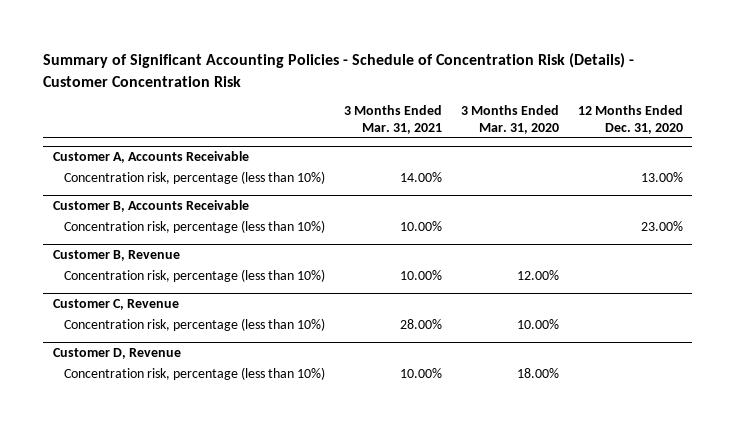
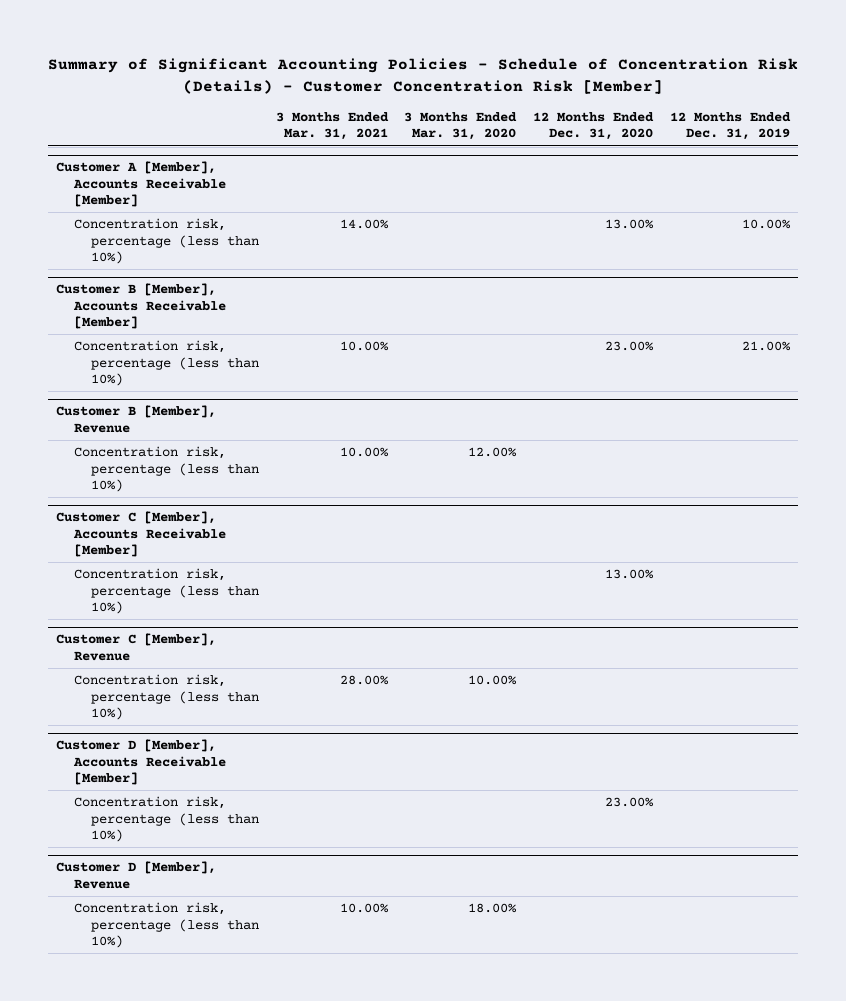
[43,53,635,87] Summary of Significant Accounting Policies - Schedule of Concentration Risk (Details) - Customer Concentration Risk -> [47,58,798,94] Summary of Significant Accounting Policies - Schedule of Concentration Risk (Details) - Customer Concentration Risk [Member]
none -> [669,112,791,141] 12 Months Ended Dec. 31, 2019
[52,150,249,163] Customer A, Accounts Receivable -> [56,161,226,208] Customer A [Member], Accounts Receivable [Member]
[52,199,249,212] Customer B, Accounts Receivable -> [56,283,226,330] Customer B [Member], Accounts Receivable [Member]
[52,249,180,261] Customer B, Revenue -> [56,405,217,433] Customer B [Member], Revenue
none -> [56,511,226,558] Customer C [Member], Accounts Receivable [Member]
none -> [73,568,259,614] Concentration risk, percentage (less than 10%)
[52,298,179,310] Customer C, Revenue -> [56,633,217,661] Customer C [Member], Revenue
none -> [56,739,226,786] Customer D [Member], Accounts Receivable [Member]
none -> [73,796,259,842] Concentration risk, percentage (less than 10%)
[52,347,181,359] Customer D, Revenue -> [56,861,217,889] Customer D [Member], Revenue

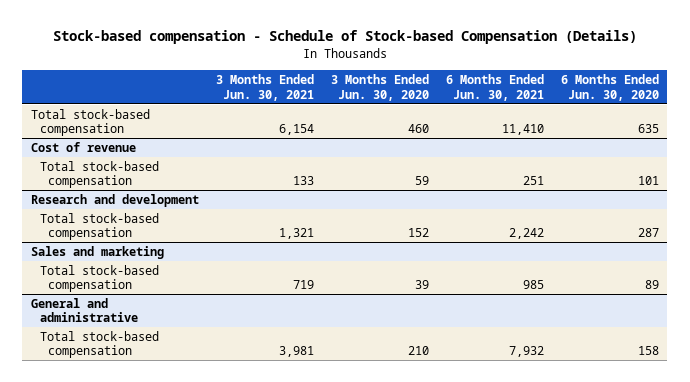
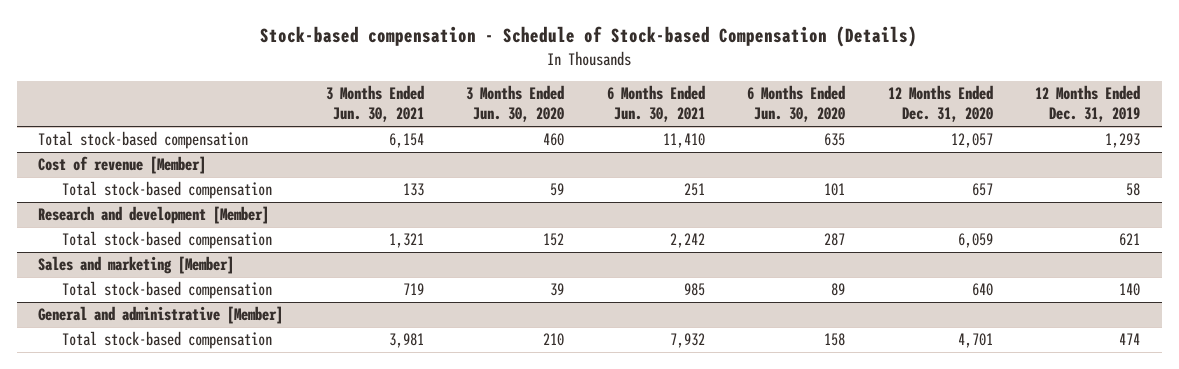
none -> [887,84,993,123] 12 Months Ended Dec. 31, 2020
none -> [1035,84,1141,123] 12 Months Ended Dec. 31, 2019
[30,141,136,152] Cost of revenue -> [38,156,207,175] Cost of revenue [Member]
[30,193,199,207] Research and development -> [38,206,270,225] Research and development [Member]
[30,245,164,259] Sales and marketing -> [38,256,235,275] Sales and marketing [Member]
[30,297,138,323] General and administrative -> [38,306,284,325] General and administrative [Member]

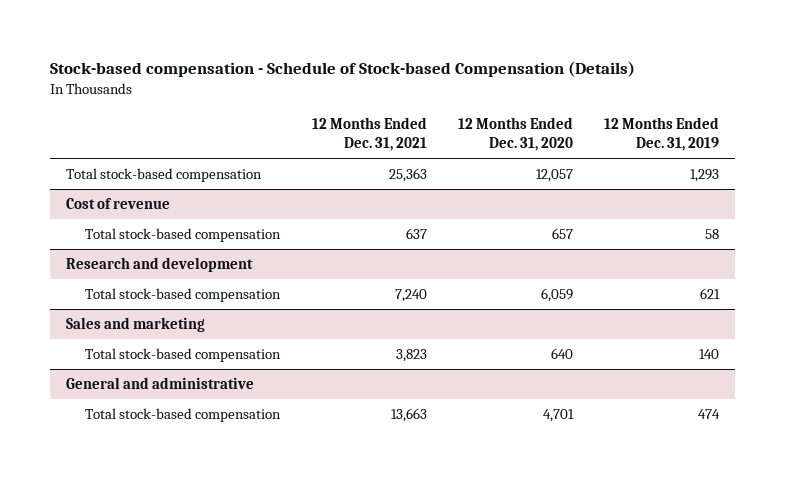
[325,84,424,123] 3 Months Ended Jun. 30, 2021 -> none
[466,84,565,123] 3 Months Ended Jun. 30, 2020 -> none
[606,84,705,123] 6 Months Ended Jun. 30, 2021 -> none
[747,84,846,123] 6 Months Ended Jun. 30, 2020 -> none
none -> [311,117,427,152] 12 Months Ended Dec. 31, 2021
[38,156,207,175] Cost of revenue [Member] -> [65,198,170,210] Cost of revenue
[38,206,270,225] Research and development [Member] -> [65,257,253,273] Research and development
[38,256,235,275] Sales and marketing [Member] -> [65,317,205,333] Sales and marketing
[38,306,284,325] General and administrative [Member] -> [65,377,254,390] General and administrative

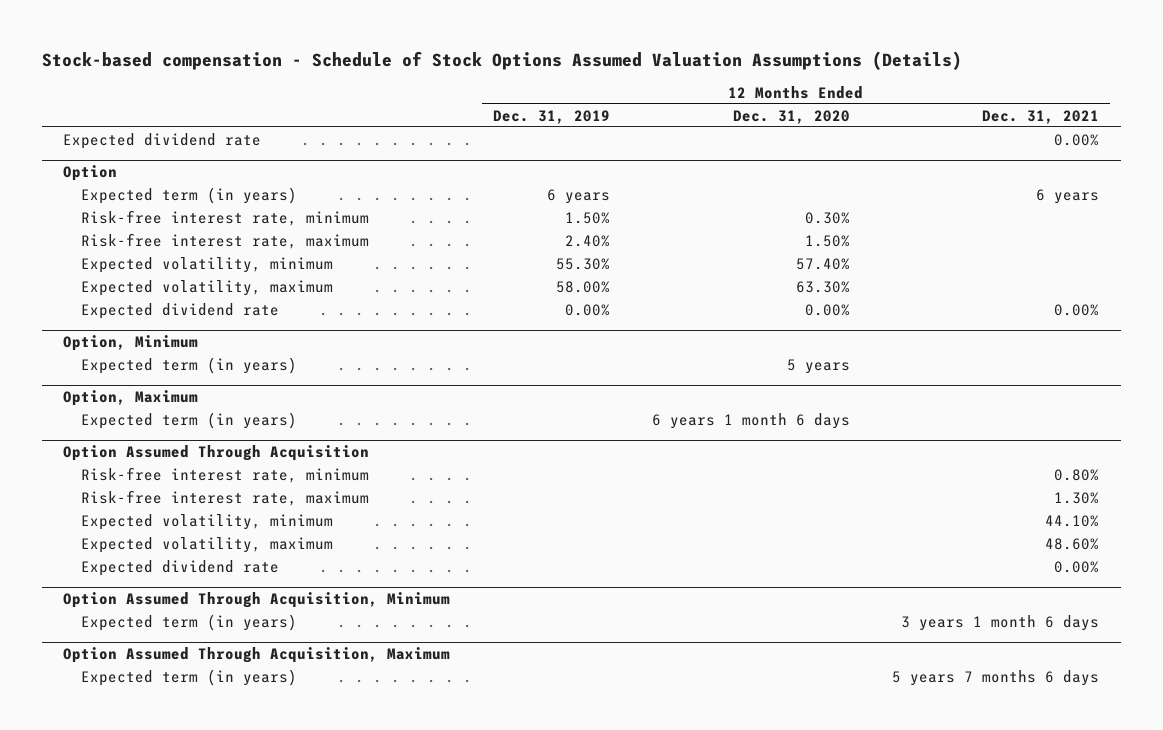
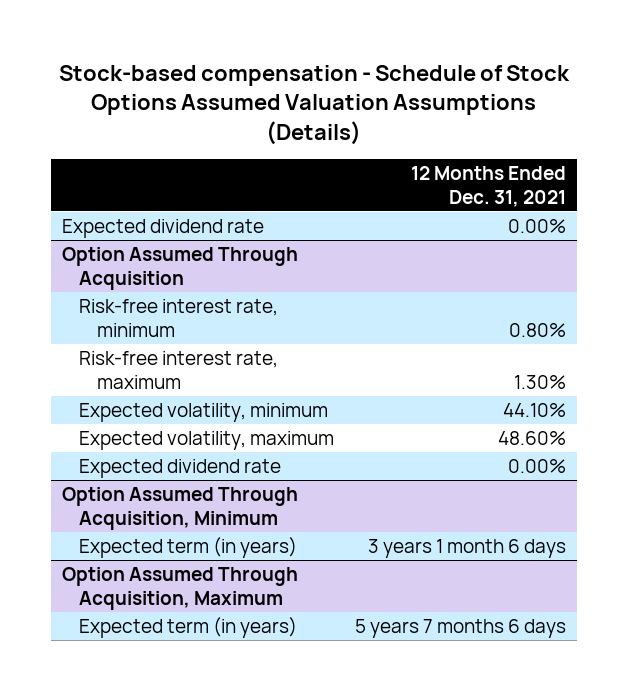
[492,109,610,124] Dec. 31, 2019 -> none
[733,109,851,124] Dec. 31, 2020 -> none
[63,164,118,181] Option -> none
[80,186,297,204] Expected term (in years) -> none
[80,209,369,226] Risk-free interest rate, minimum -> none
[80,232,369,249] Risk-free interest rate, maximum -> none
[80,256,333,273] Expected volatility, minimum -> none
[80,279,333,296] Expected volatility, maximum -> none
[80,302,279,319] Expected dividend rate -> none
[63,334,199,351] Option, Minimum -> none
[80,356,297,374] Expected term (in years) -> none
[63,389,199,406] Option, Maximum -> none
[80,411,297,429] Expected term (in years) -> none

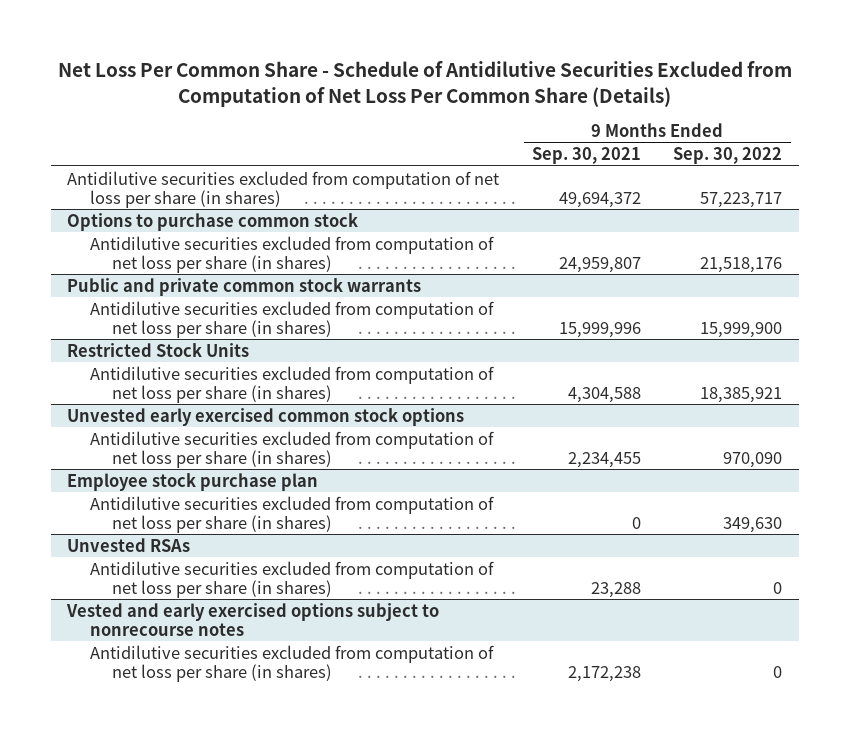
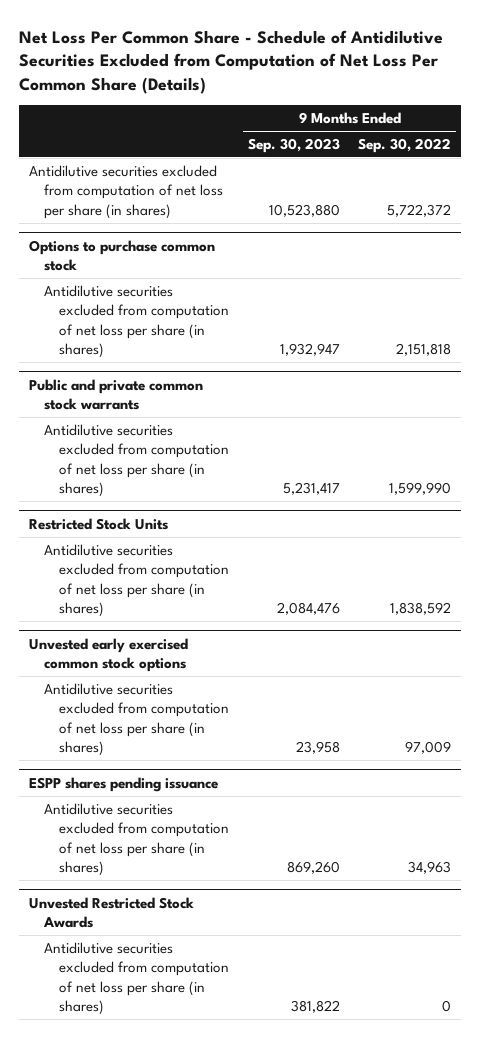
[531,147,641,165] Sep. 30, 2021 -> none
none -> [247,137,340,153] Sep. 30, 2023
[700,191,783,208] 57,223,717 -> [387,203,452,217] 5,722,372
[700,256,783,273] 21,518,176 -> [396,343,452,357] 2,151,818
[700,321,783,338] 15,999,900 -> [389,482,452,496] 1,599,990
[700,386,783,403] 18,385,921 -> [390,602,452,616] 1,838,592
[89,560,494,598] Antidilutive securities excluded from computation of net loss per share (in shares) -> none
[66,602,440,636] Vested and early exercised options subject to nonrecourse notes -> none
[723,451,783,468] 970,090 -> [405,741,452,755] 97,009
[67,472,319,491] Employee stock purchase plan -> [28,776,218,792] ESPP shares pending issuance
[723,516,783,533] 349,630 -> [408,861,452,875] 34,963
[67,537,191,552] Unvested RSAs -> [28,896,194,929] Unvested Restricted Stock Awards

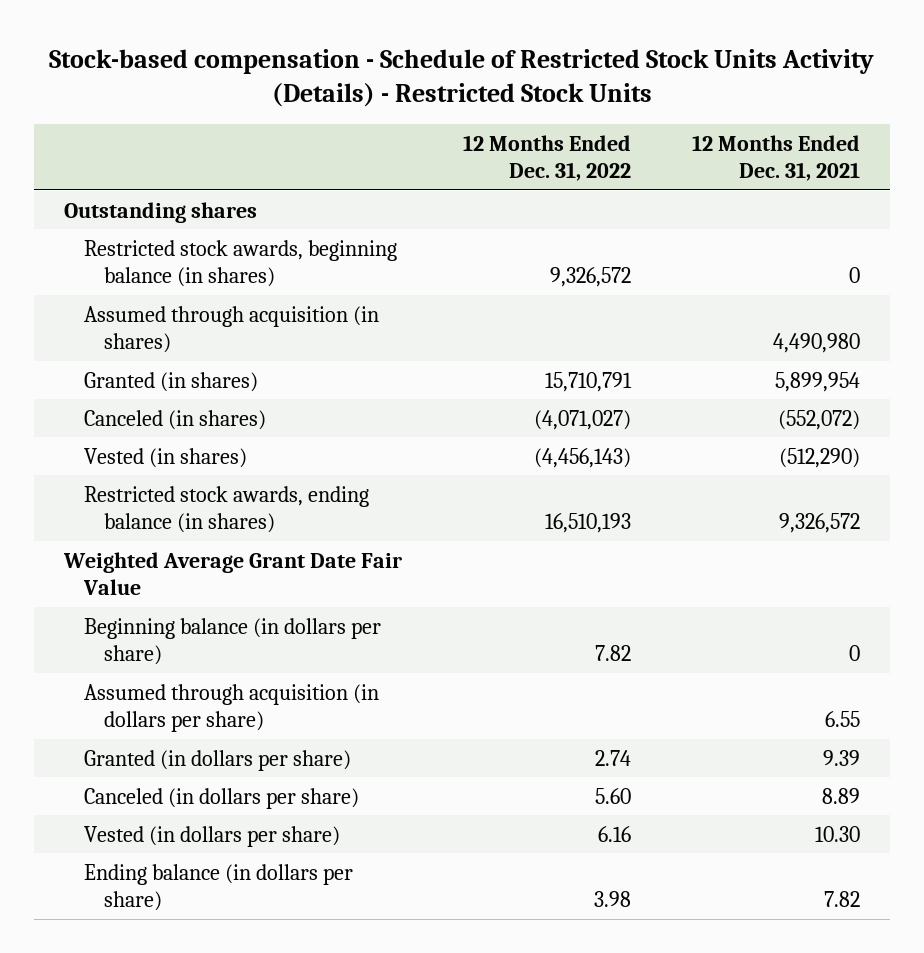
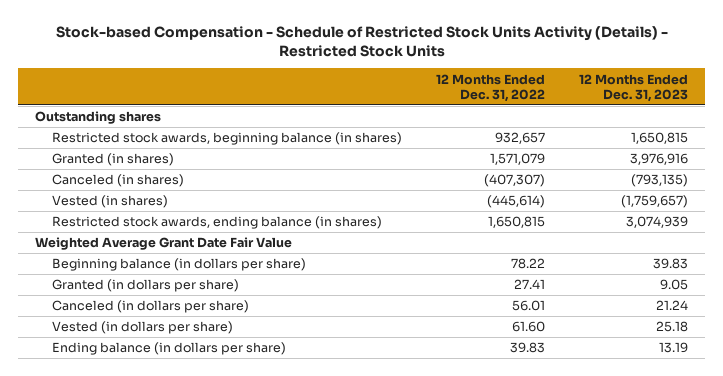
[48,48,874,108] Stock-based compensation - Schedule of Restricted Stock Units Activity (Details) - Restricted Stock Units -> [55,25,668,58] Stock-based Compensation - Schedule of Restricted Stock Units Activity (Details) - Restricted Stock Units
[691,134,860,181] 12 Months Ended Dec. 31, 2021 -> none
none -> [579,73,689,102] 12 Months Ended Dec. 31, 2023
[84,305,380,353] Assumed through acquisition (in shares) -> none
[549,266,631,287] 9,326,572 -> [495,132,546,145] 932,657
[544,371,632,392] 15,710,791 -> [490,153,546,166] 1,571,079
[533,409,631,430] (4,071,027) -> [484,174,546,188] (407,307)
[533,447,631,468] (4,456,143) -> [487,195,546,209] (445,614)
[544,512,631,533] 16,510,193 -> [488,216,546,229] 1,650,815
[84,683,380,732] Assumed through acquisition (in dollars per share) -> none
[594,644,631,661] 7.82 -> [511,258,546,270] 78.22
[594,749,631,766] 2.74 -> [514,279,546,290] 27.41
[594,787,631,804] 5.60 -> [512,300,546,312] 56.01
[597,825,631,842] 6.16 -> [512,321,546,333] 61.60
[593,890,631,907] 3.98 -> [510,342,546,354] 39.83

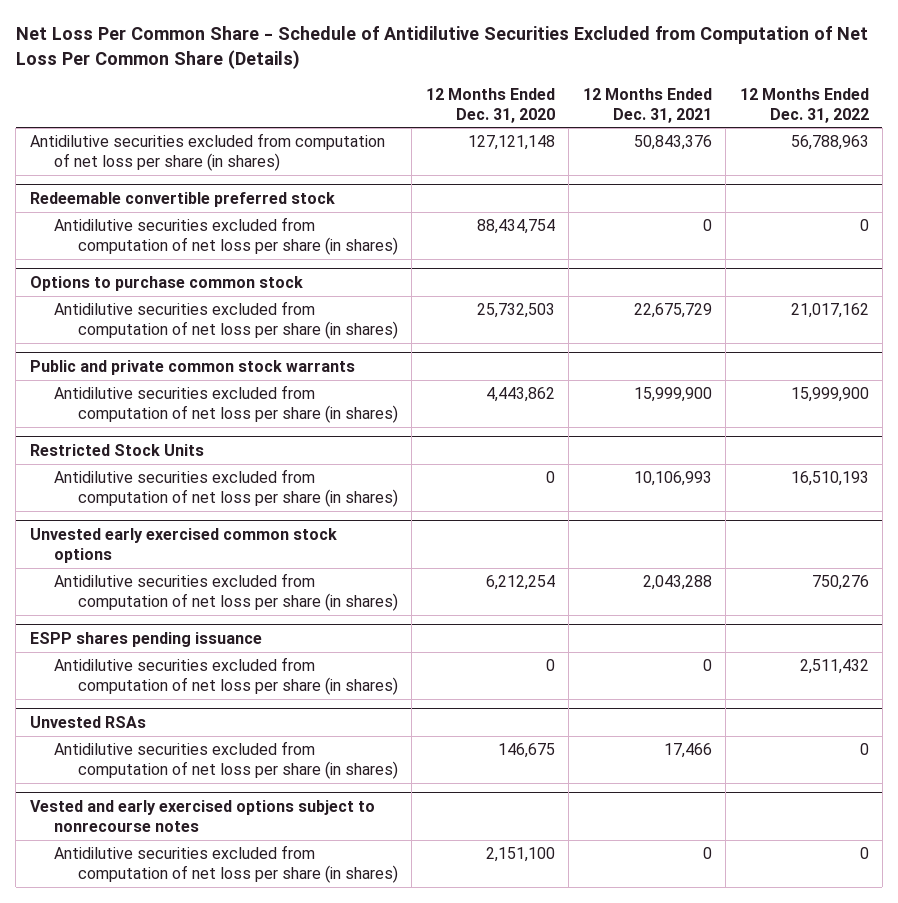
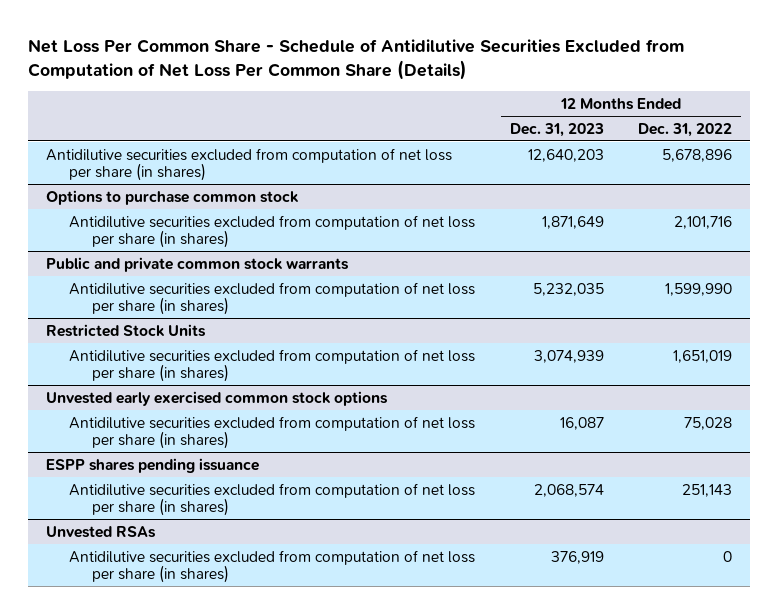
[425,87,555,123] 12 Months Ended Dec. 31, 2020 -> none
[582,87,712,123] 12 Months Ended Dec. 31, 2021 -> none
none -> [509,122,604,137] Dec. 31, 2023
[29,192,335,208] Redeemable convertible preferred stock -> none
[53,217,398,255] Antidilutive securities excluded from computation of net loss per share (in shares) -> none
[790,135,869,151] 56,788,963 -> [662,148,733,162] 5,678,896
[790,303,869,319] 21,017,162 -> [674,215,733,229] 2,101,716
[790,387,869,403] 15,999,900 -> [665,282,733,296] 1,599,990
[790,471,869,487] 16,510,193 -> [673,349,733,363] 1,651,019
[811,575,869,591] 750,276 -> [684,416,733,430] 75,028
[799,659,869,675] 2,511,432 -> [682,483,733,497] 251,143
[29,800,375,832] Vested and early exercised options subject to nonrecourse notes -> none
[53,845,398,883] Antidilutive securities excluded from computation of net loss per share (in shares) -> none

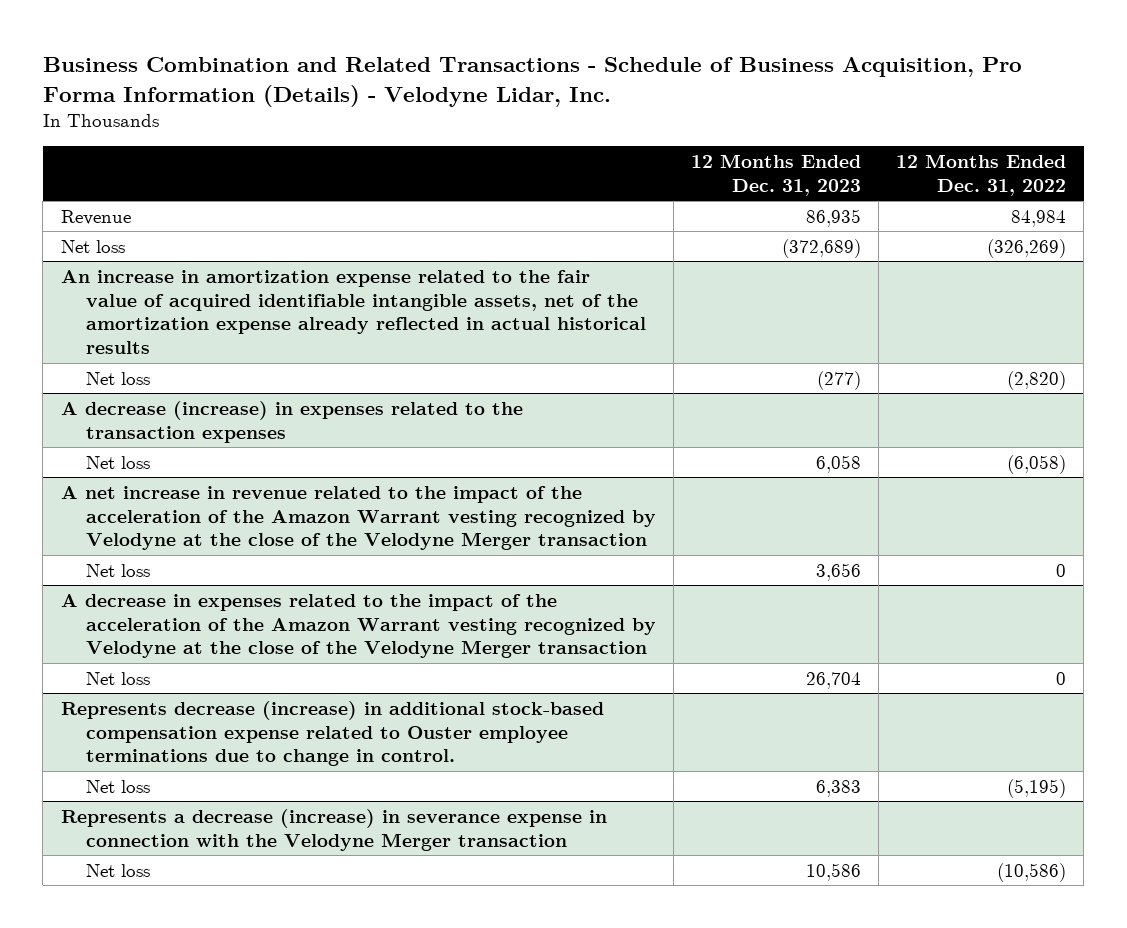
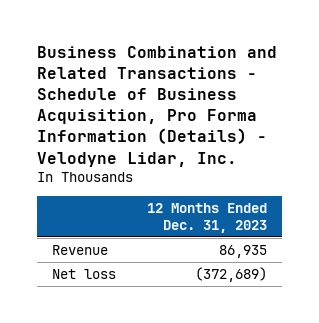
[896,153,1067,196] 12 Months Ended Dec. 31, 2022 -> none
[60,269,646,355] An increase in amortization expense related to the fair value of acquired identifiable intangible assets, net of the amortization expense already reflected in actual historical results -> none
[85,371,150,385] Net loss -> none
[60,400,523,443] A decrease (increase) in expenses related to the transaction expenses -> none
[85,455,150,469] Net loss -> none
[60,485,656,551] A net increase in revenue related to the impact of the acceleration of the Amazon Warrant vesting recognized by Velodyne at the close of the Velodyne Merger transaction -> none
[85,563,150,577] Net loss -> none
[60,593,656,659] A decrease in expenses related to the impact of the acceleration of the Amazon Warrant vesting recognized by Velodyne at the close of the Velodyne Merger transaction -> none
[85,671,150,685] Net loss -> none
[60,700,604,767] Represents decrease (increase) in additional stock-based compensation expense related to Ouster employee terminations due to change in control. -> none
[85,779,150,793] Net loss -> none
[60,808,607,851] Represents a decrease (increase) in severance expense in connection with the Velodyne Merger transaction -> none
[85,863,150,877] Net loss -> none

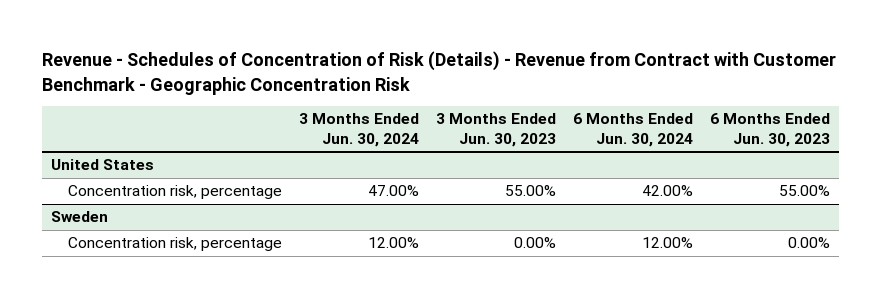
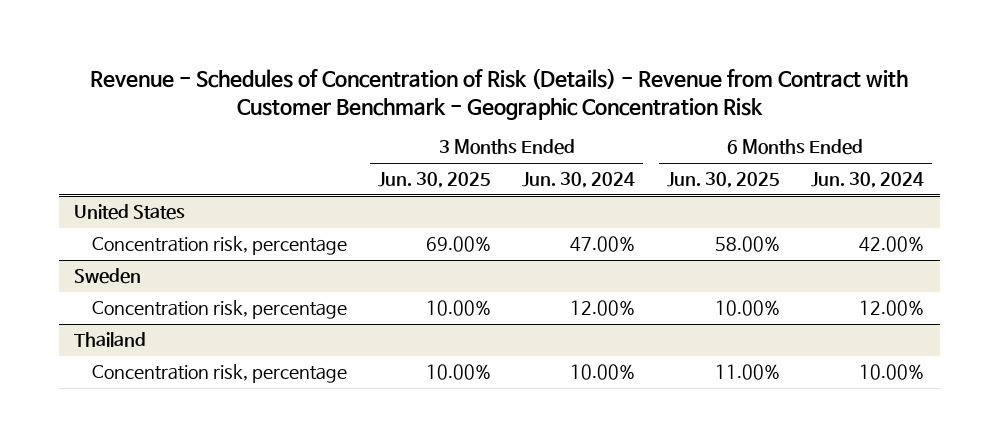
[436,113,557,148] 3 Months Ended Jun. 30, 2023 -> none
[710,113,831,148] 6 Months Ended Jun. 30, 2023 -> none
none -> [378,172,492,189] Jun. 30, 2025
none -> [666,172,780,189] Jun. 30, 2025
none -> [74,332,147,348] Thailand
none -> [91,364,347,384] Concentration risk, percentage

